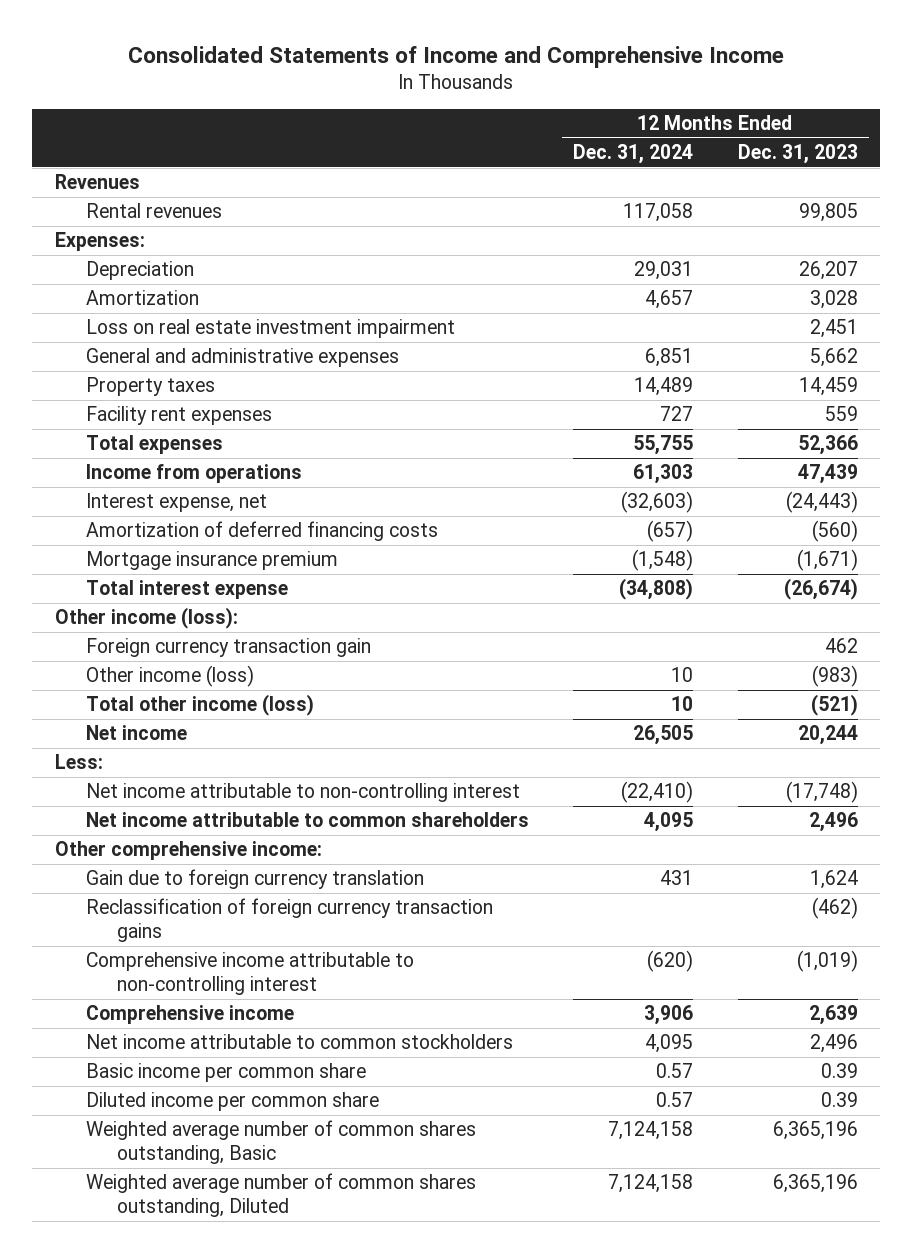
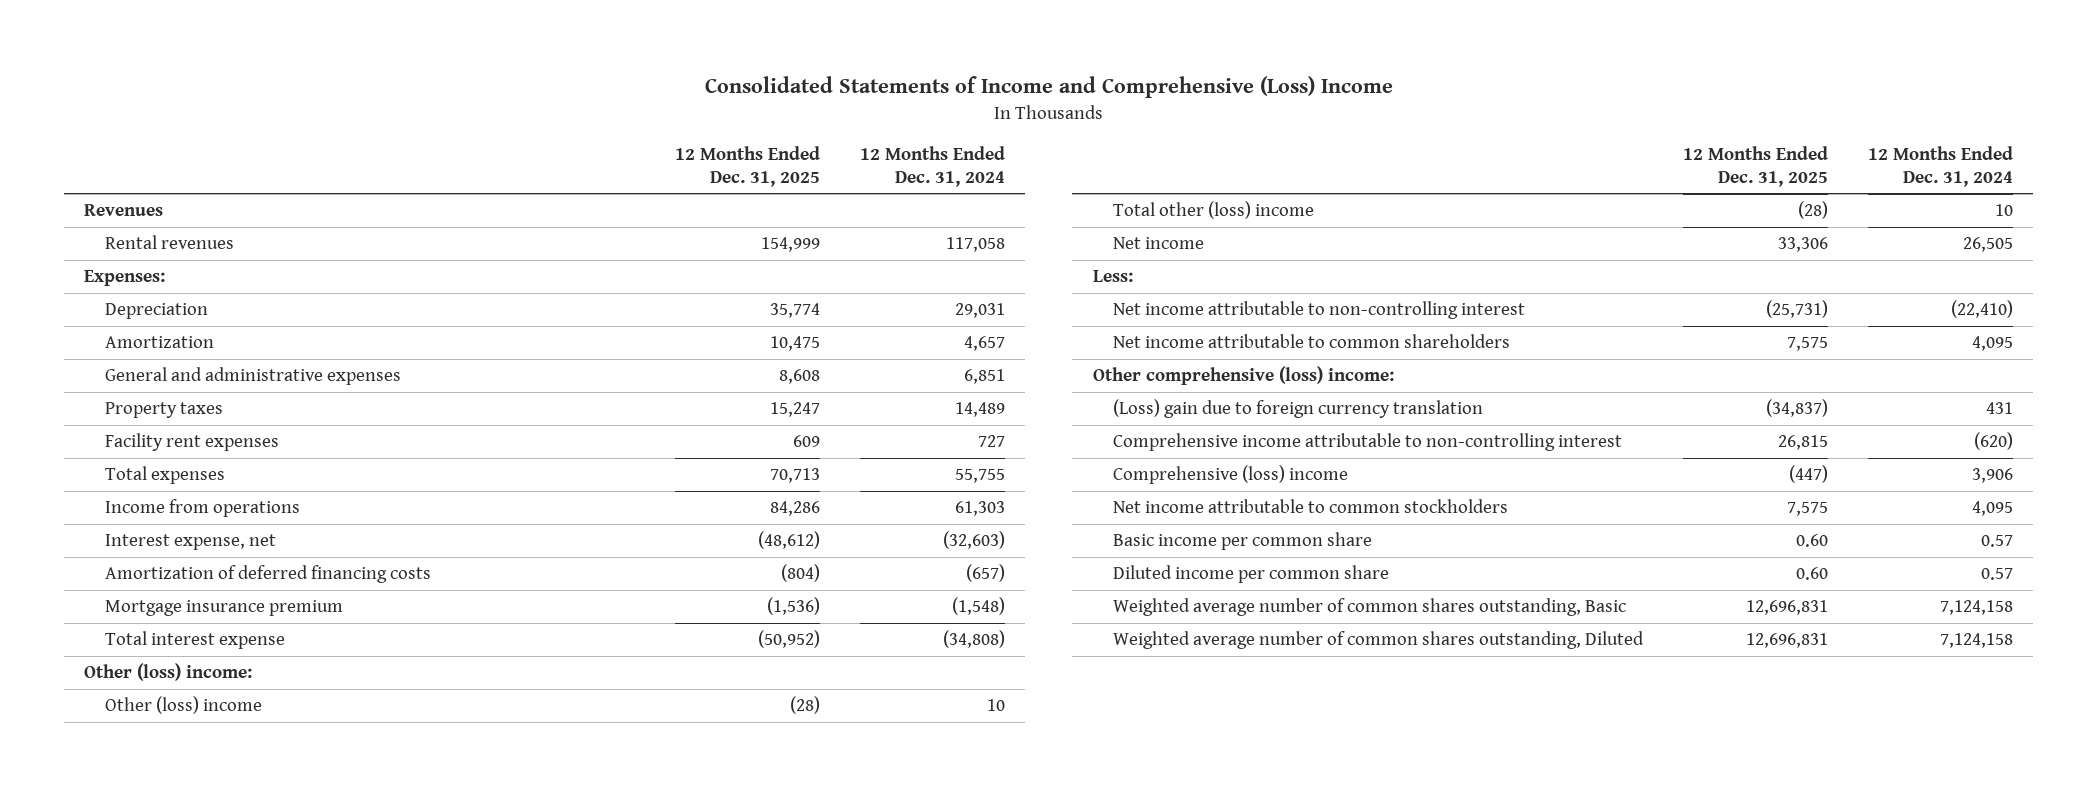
[128,45,785,68] Consolidated Statements of Income and Comprehensive Income -> [704,76,1393,99] Consolidated Statements of Income and Comprehensive (Loss) Income
[737,144,858,165] Dec. 31, 2023 -> none
none -> [674,145,820,187] 12 Months Ended Dec. 31, 2025
[85,319,455,339] Loss on real estate investment impairment -> none
[85,638,371,658] Foreign currency transaction gain -> none
[54,607,238,630] Other income (loss): -> [84,663,253,682] Other (loss) income:
[85,665,254,688] Other income (loss) -> [104,696,262,715] Other (loss) income
[85,694,314,717] Total other income (loss) -> [1112,201,1314,220] Total other (loss) income
[85,898,493,943] Reclassification of foreign currency transaction gains -> none
[54,841,322,861] Other comprehensive income: -> [1092,366,1394,386] Other comprehensive (loss) income:
[85,869,424,890] Gain due to foreign currency translation -> [1112,399,1483,419] (Loss) gain due to foreign currency translation
[85,1005,294,1025] Comprehensive income -> [1112,465,1348,485] Comprehensive (loss) income

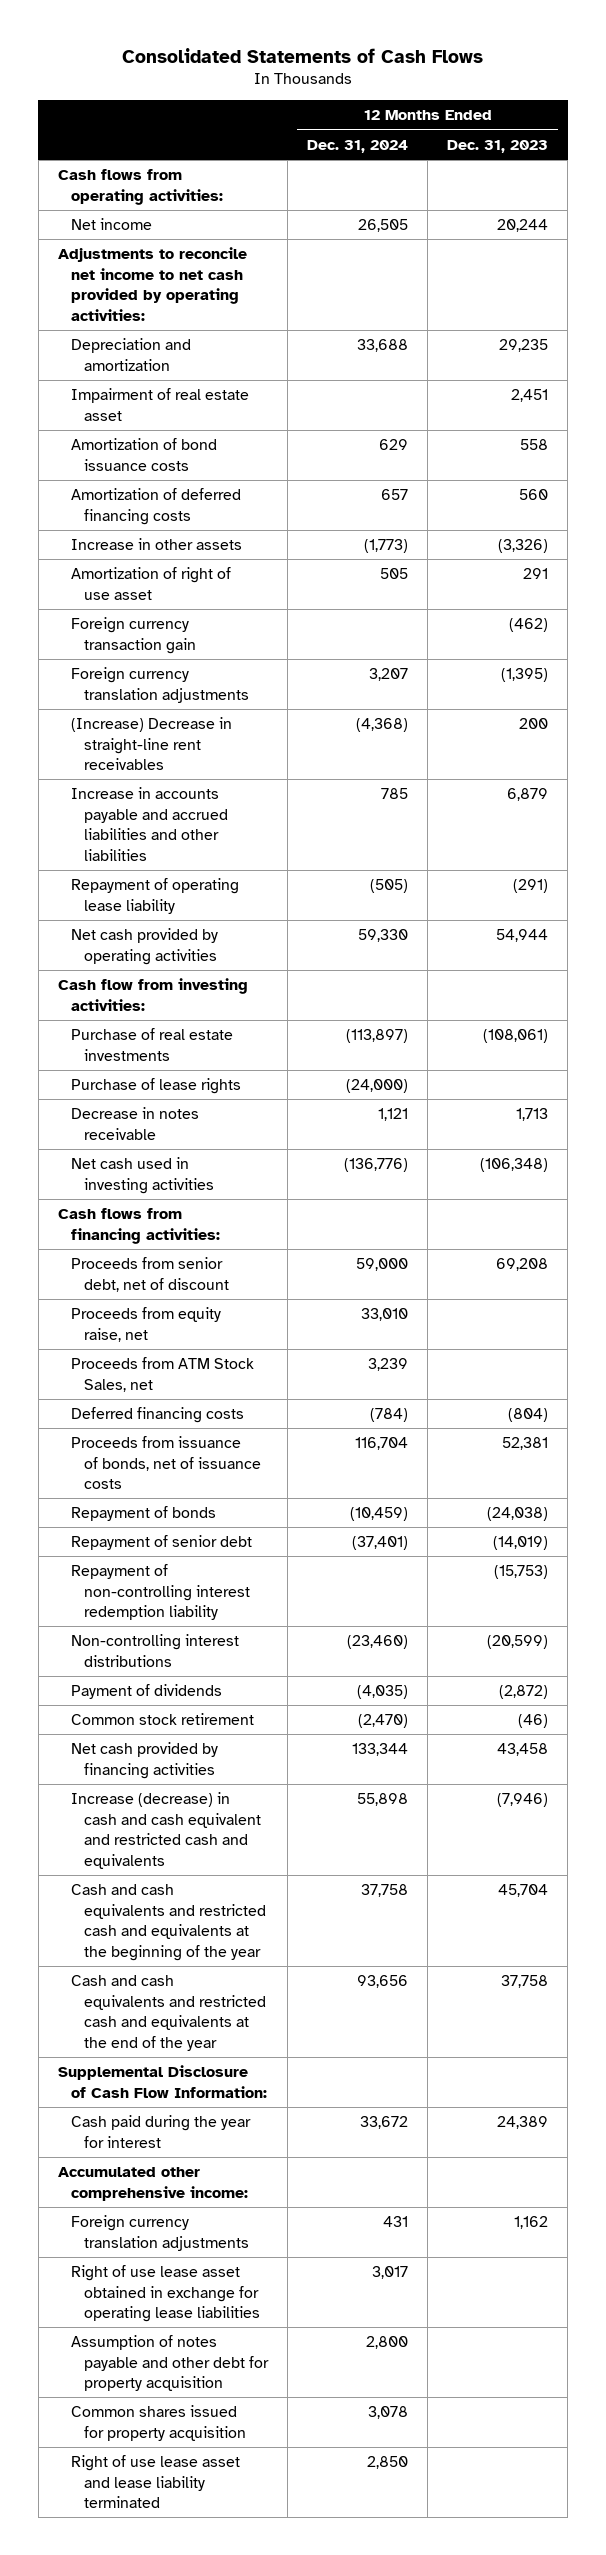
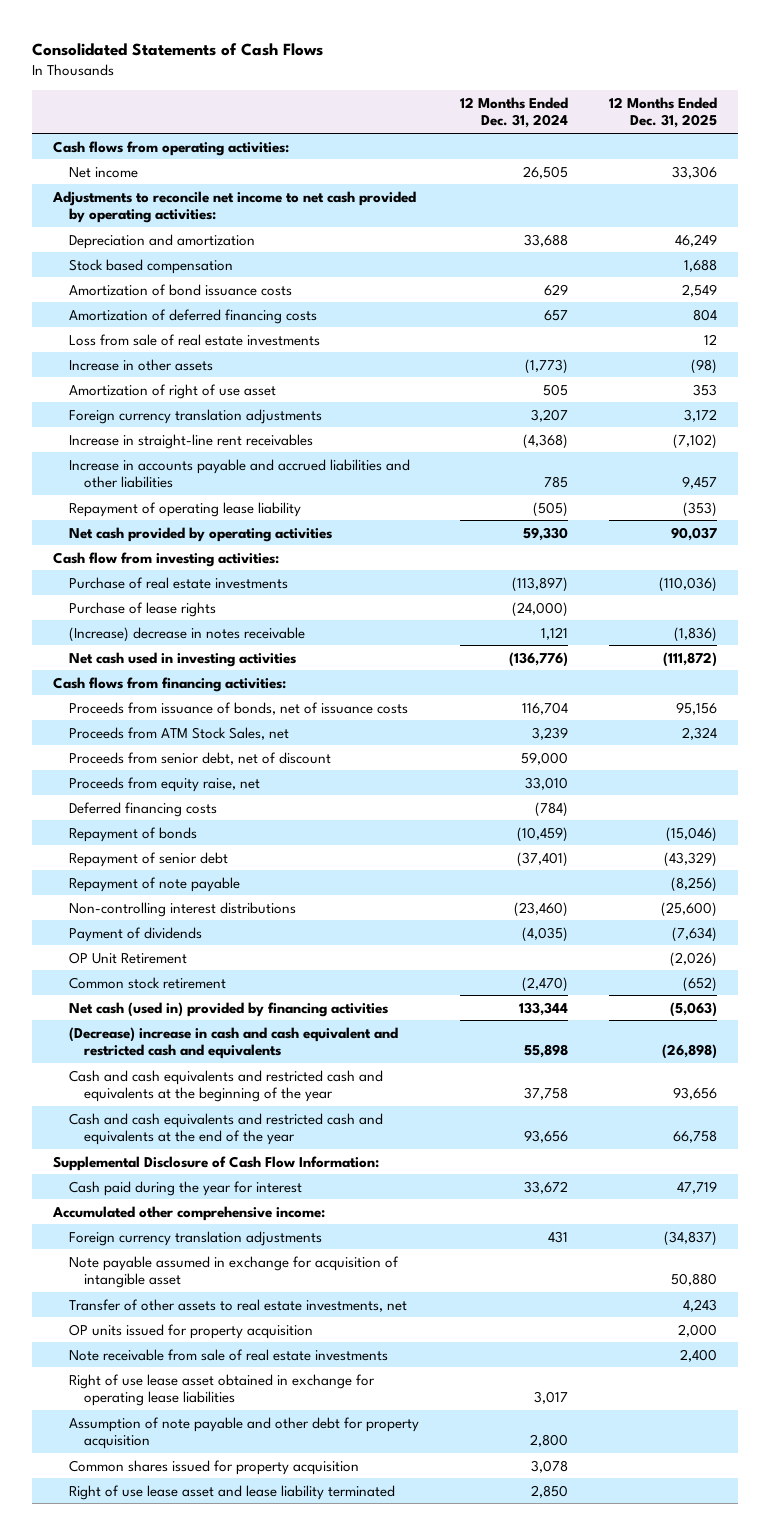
[447,139,549,153] Dec. 31, 2023 -> none
none -> [609,96,718,129] 12 Months Ended Dec. 31, 2025
[70,388,249,421] Impairment of real estate asset -> none
none -> [68,258,233,274] Stock based compensation
none -> [68,333,320,346] Loss from sale of real estate investments
[70,617,197,654] Foreign currency transaction gain -> none
[70,717,232,771] (Increase) Decrease in straight-line rent receivables -> [68,433,313,449] Increase in straight-line rent receivables
[70,1107,199,1140] Decrease in notes receivable -> [68,626,305,642] (Increase) decrease in notes receivable
[70,1436,262,1490] Proceeds from issuance of bonds, net of issuance costs -> [68,701,408,715] Proceeds from issuance of bonds, net of issuance costs
[70,1357,254,1392] Proceeds from ATM Stock Sales, net -> [68,726,289,740] Proceeds from ATM Stock Sales, net
[70,1564,251,1621] Repayment of non-controlling interest redemption liability -> none
none -> [68,876,240,892] Repayment of note payable
none -> [68,951,187,964] OP Unit Retirement
[70,1742,218,1779] Net cash provided by financing activities -> [68,1001,388,1017] Net cash (used in) provided by financing activities
[70,1792,262,1869] Increase (decrease) in cash and cash equivalent and restricted cash and equivalents -> [68,1026,398,1060] (Decrease) increase in cash and cash equivalent and restricted cash and equivalents
none -> [68,1255,399,1289] Note payable assumed in exchange for acquisition of intangible asset
none -> [68,1298,407,1312] Transfer of other assets to real estate investments, net
none -> [68,1323,313,1339] OP units issued for property acquisition
none -> [68,1348,388,1361] Note receivable from sale of real estate investments
[70,2335,270,2392] Assumption of notes payable and other debt for property acquisition -> [68,1416,419,1450] Assumption of note payable and other debt for property acquisition

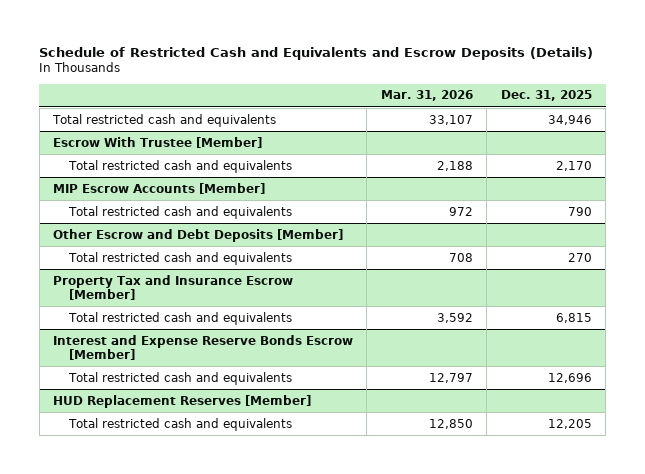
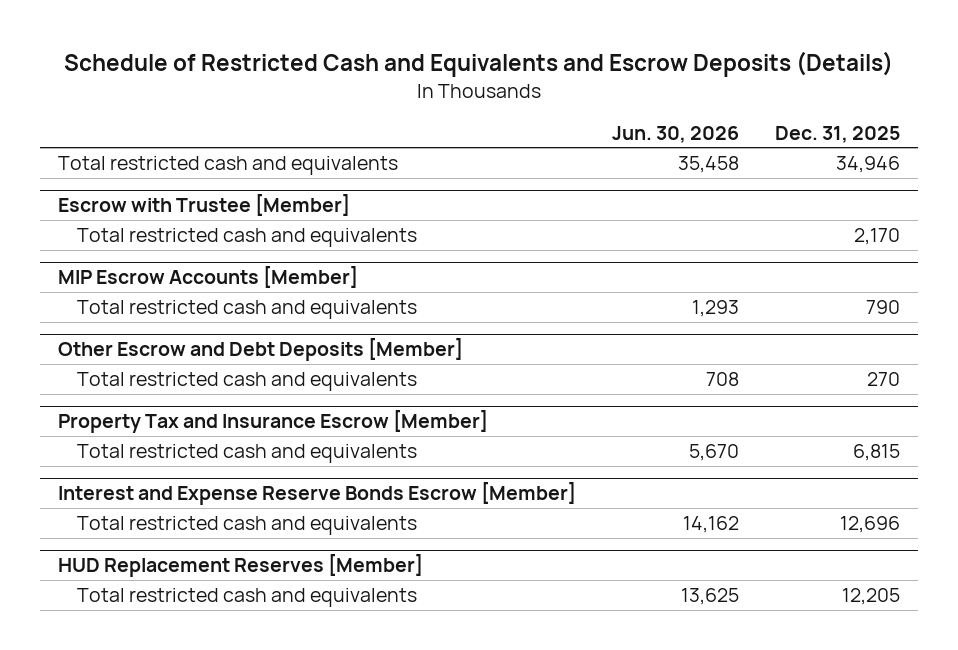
[380,90,473,102] Mar. 31, 2026 -> none
none -> [612,125,740,143] Jun. 30, 2026
[53,136,263,148] Escrow With Trustee [Member] -> [58,194,351,217] Escrow with Trustee [Member]

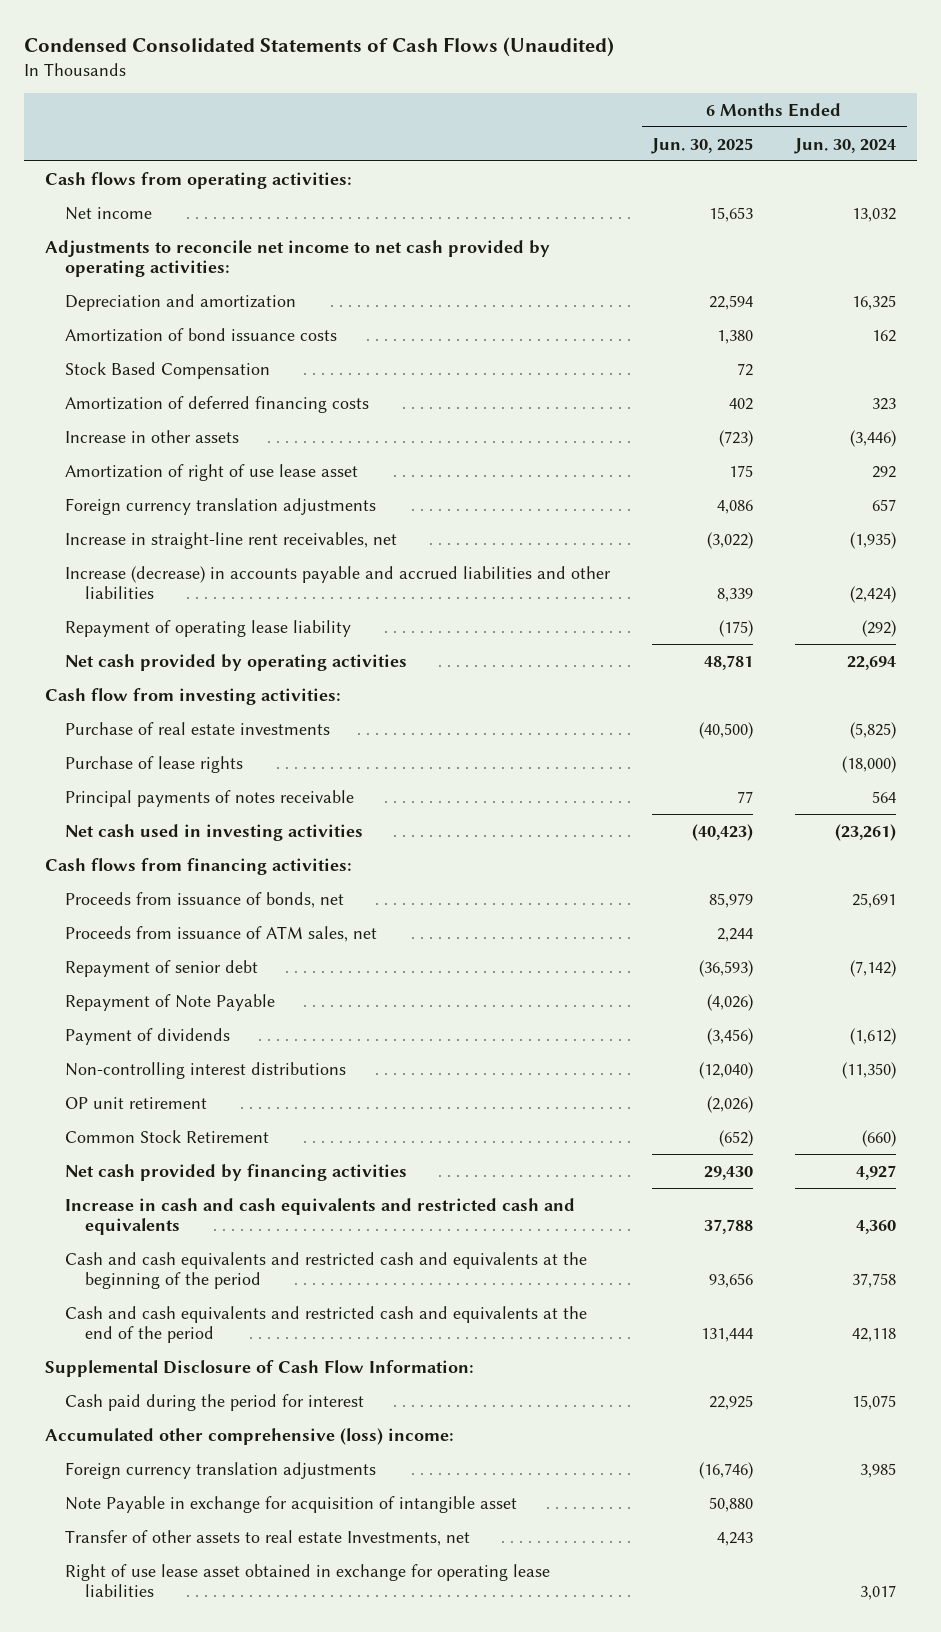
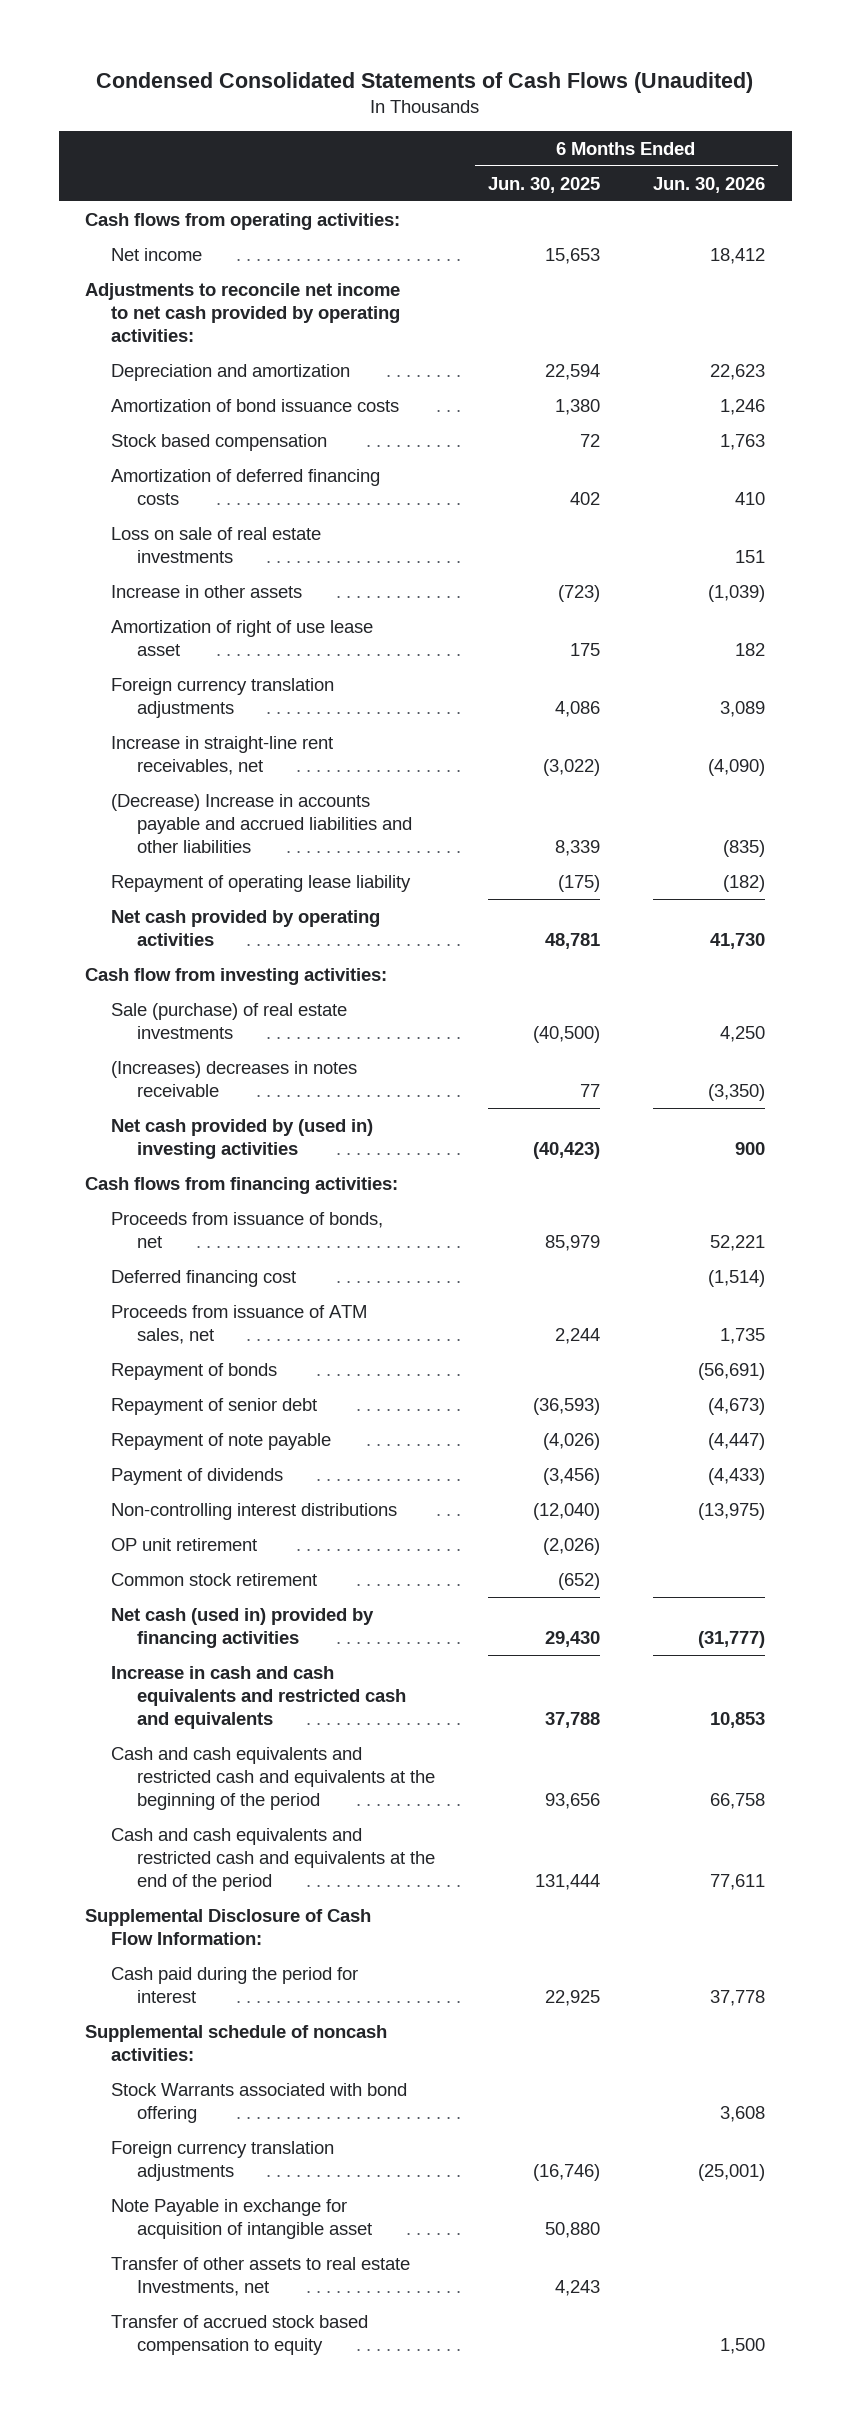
[794,137,897,154] Jun. 30, 2024 -> none
none -> [653,176,766,193] Jun. 30, 2026
[65,361,271,379] Stock Based Compensation -> [111,433,328,451] Stock based compensation
none -> [111,526,322,563] Loss on sale of real estate investments
[65,565,612,600] Increase (decrease) in accounts payable and accrued liabilities and other liabilities -> [111,793,412,854] (Decrease) Increase in accounts payable and accrued liabilities and other liabilities
[65,755,244,773] Purchase of lease rights -> none
[65,789,355,807] Principal payments of notes receivable -> none
[65,721,331,735] Purchase of real estate investments -> [111,1002,348,1039] Sale (purchase) of real estate investments
none -> [111,1060,358,1097] (Increases) decreases in notes receivable
[65,823,364,841] Net cash used in investing activities -> [111,1118,374,1159] Net cash provided by (used in) investing activities
none -> [111,1269,297,1287] Deferred financing cost
none -> [111,1362,278,1380] Repayment of bonds
[65,993,276,1011] Repayment of Note Payable -> [111,1432,332,1450] Repayment of note payable
[65,1129,270,1143] Common Stock Retirement -> [111,1572,318,1586] Common stock retirement
[65,1163,408,1181] Net cash provided by financing activities -> [111,1607,375,1648] Net cash (used in) provided by financing activities
[44,1427,454,1445] Accumulated other comprehensive (loss) income: -> none
none -> [85,2024,388,2061] Supplemental schedule of noncash activities:
none -> [111,2082,408,2123] Stock Warrants associated with bond offering
[65,1563,551,1598] Right of use lease asset obtained in exchange for operating lease liabilities -> none
none -> [111,2314,369,2355] Transfer of accrued stock based compensation to equity

